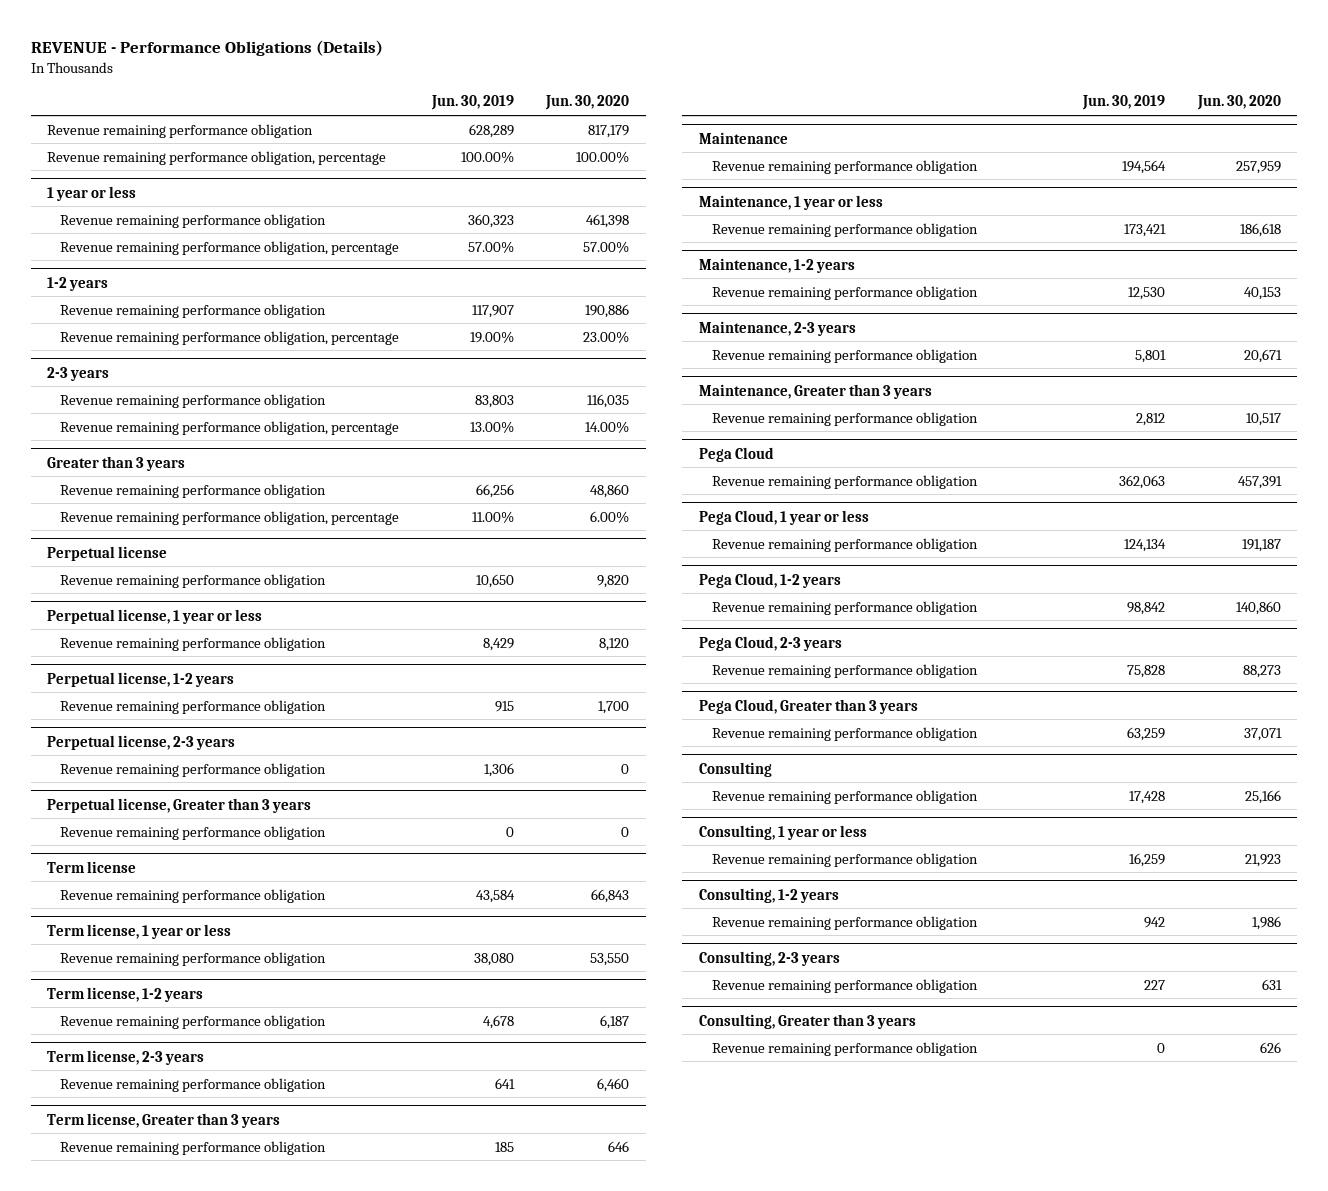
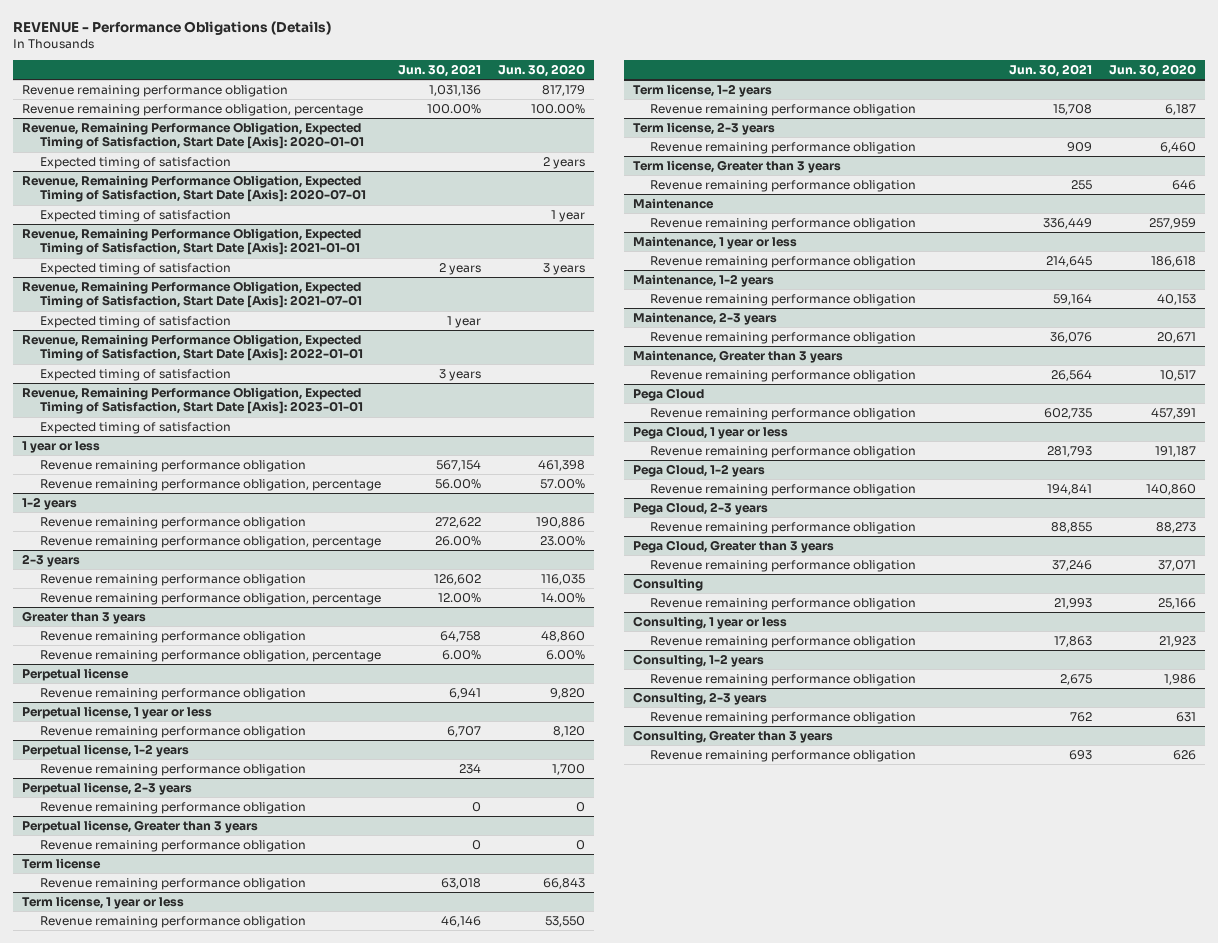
[430,95,514,111] Jun. 30, 2019 -> none
none -> [398,64,482,78] Jun. 30, 2021
none -> [22,122,364,150] Revenue, Remaining Performance Obligation, Expected Timing of Satisfaction, Start Date [Axis]: 2020-01-01
none -> [39,157,231,170] Expected timing of satisfaction
none -> [22,175,366,203] Revenue, Remaining Performance Obligation, Expected Timing of Satisfaction, Start Date [Axis]: 2020-07-01
none -> [39,210,231,223] Expected timing of satisfaction
none -> [22,228,362,256] Revenue, Remaining Performance Obligation, Expected Timing of Satisfaction, Start Date [Axis]: 2021-01-01
none -> [39,263,231,276] Expected timing of satisfaction
none -> [22,281,362,309] Revenue, Remaining Performance Obligation, Expected Timing of Satisfaction, Start Date [Axis]: 2021-07-01
none -> [39,316,231,329] Expected timing of satisfaction
none -> [22,334,363,362] Revenue, Remaining Performance Obligation, Expected Timing of Satisfaction, Start Date [Axis]: 2022-01-01
none -> [39,369,231,382] Expected timing of satisfaction
none -> [22,387,363,415] Revenue, Remaining Performance Obligation, Expected Timing of Satisfaction, Start Date [Axis]: 2023-01-01
none -> [39,422,231,435] Expected timing of satisfaction

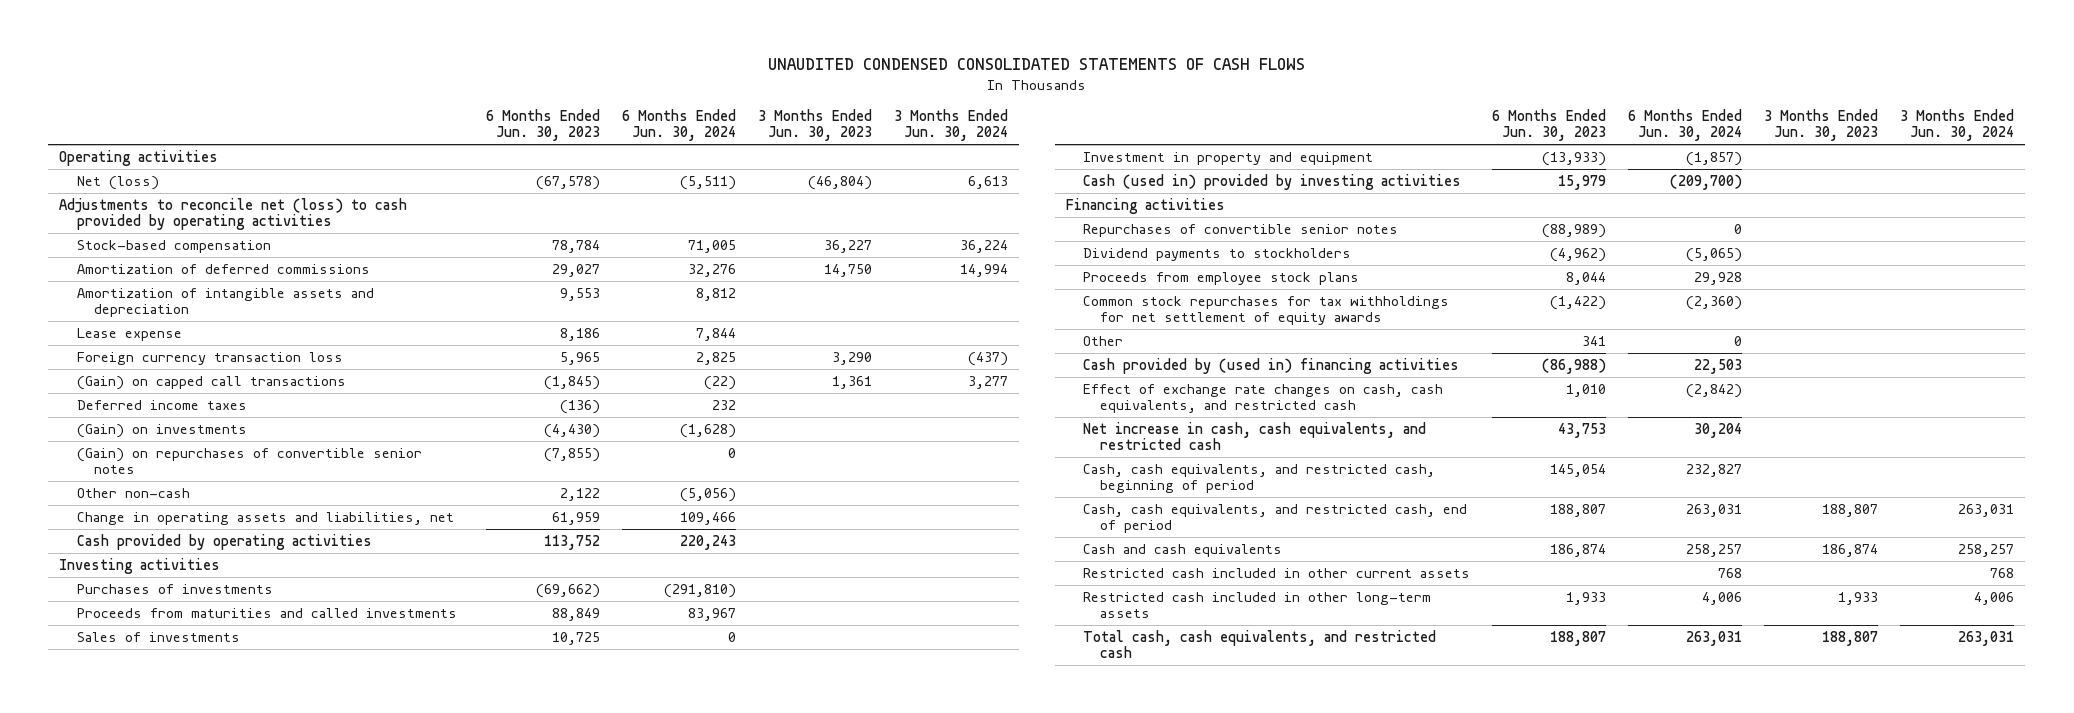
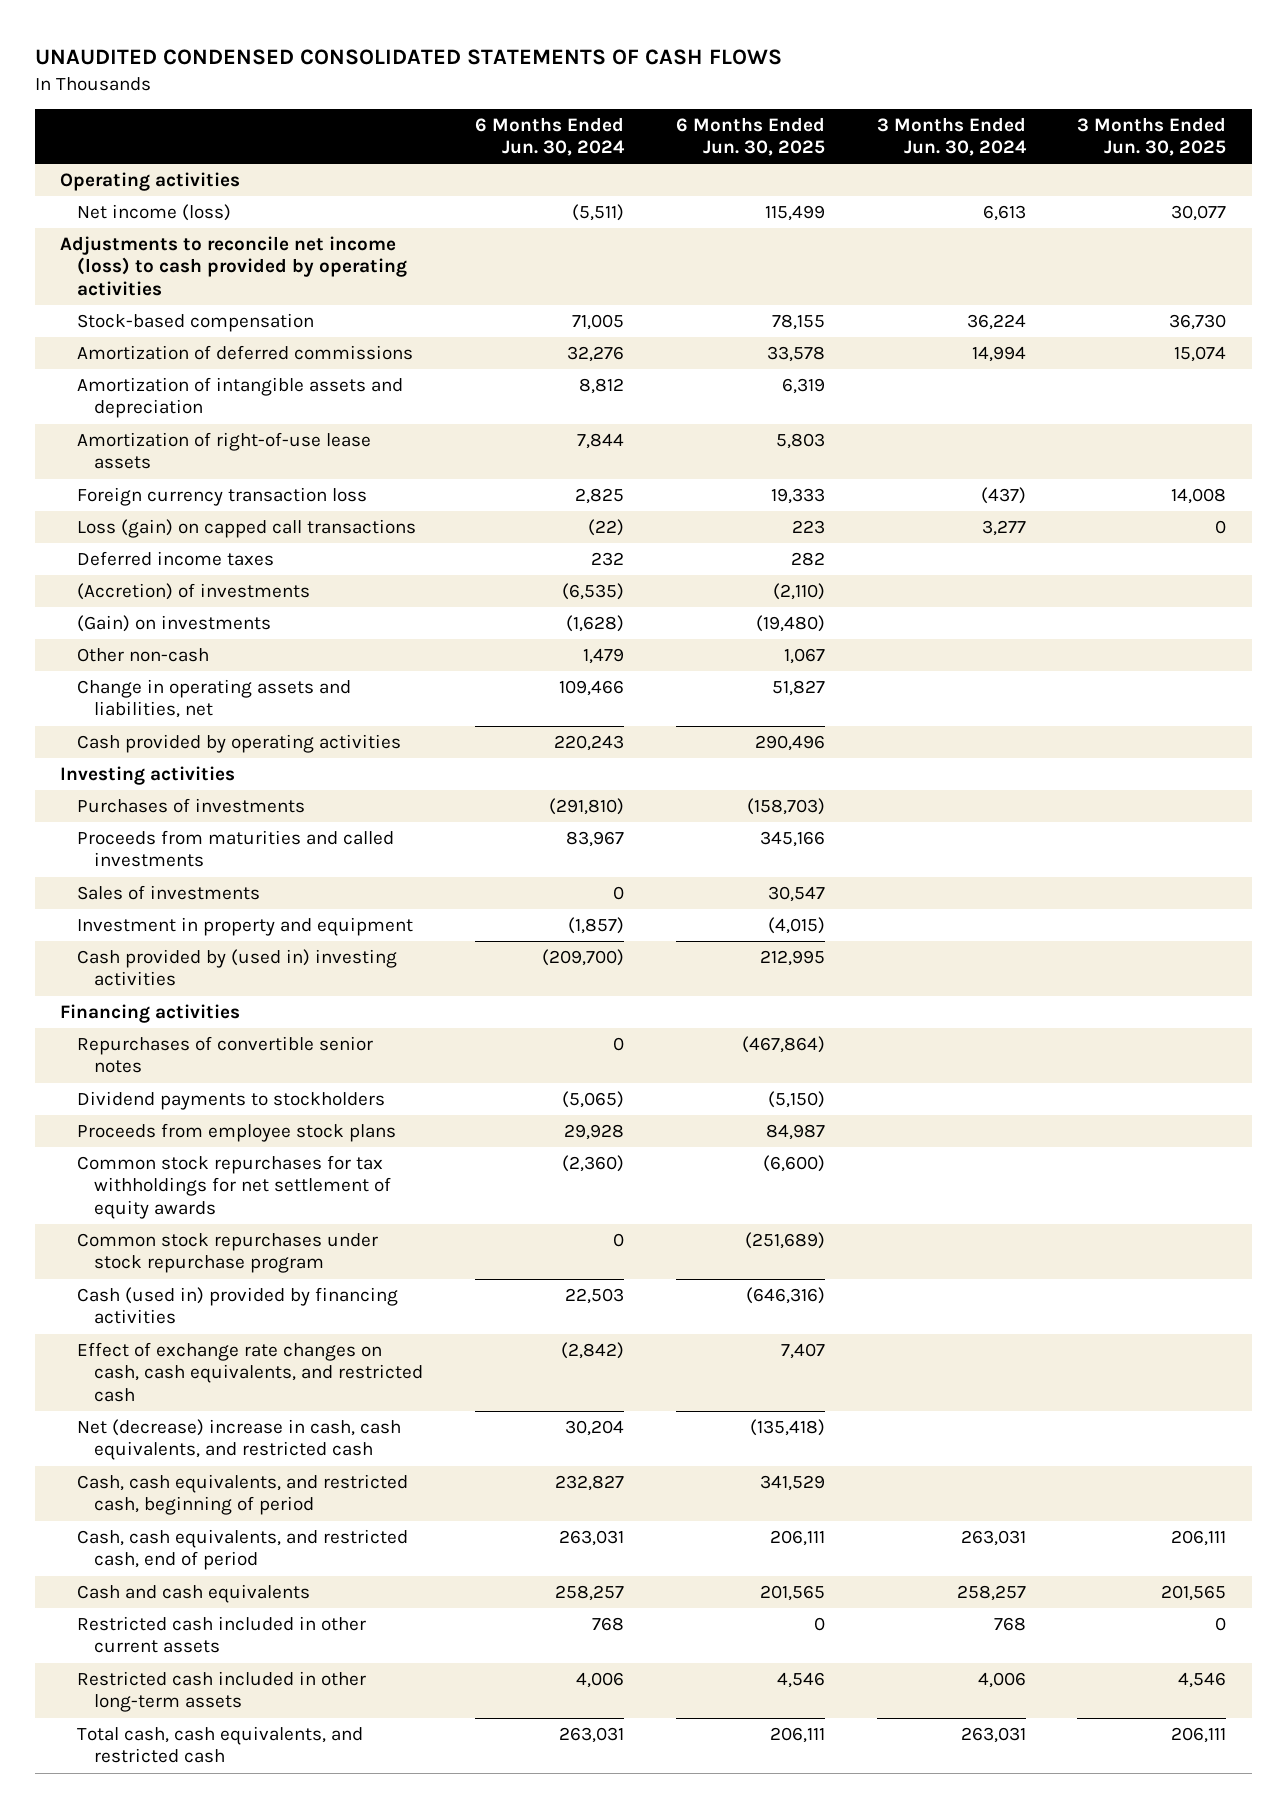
[485,108,600,142] 6 Months Ended Jun. 30, 2023 -> none
[757,108,872,142] 3 Months Ended Jun. 30, 2023 -> none
none -> [675,116,825,157] 6 Months Ended Jun. 30, 2025
none -> [1077,116,1227,157] 3 Months Ended Jun. 30, 2025
[76,175,159,190] Net (loss) -> [77,204,232,222] Net income (loss)
[59,197,408,231] Adjustments to reconcile net (loss) to cash provided by operating activities -> [60,236,408,296] Adjustments to reconcile net income (loss) to cash provided by operating activities
[76,327,182,341] Lease expense -> [77,432,372,470] Amortization of right-of-use lease assets
[76,375,346,390] (Gain) on capped call transactions -> [77,519,417,539] Loss (gain) on capped call transactions
none -> [77,583,311,601] (Accretion) of investments
[76,447,422,475] (Gain) on repurchases of convertible senior notes -> none
[679,487,736,502] (5,056) -> [583,648,625,665] 1,479
[1083,173,1462,190] Cash (used in) provided by investing activities -> [77,949,398,987] Cash provided by (used in) investing activities
[1083,335,1124,346] Other -> none
none -> [77,1233,379,1274] Common stock repurchases under stock repurchase program
[1083,357,1460,374] Cash provided by (used in) financing activities -> [77,1287,399,1325] Cash (used in) provided by financing activities
[1083,421,1427,451] Net increase in cash, cash equivalents, and restricted cash -> [77,1419,402,1461] Net (decrease) increase in cash, cash equivalents, and restricted cash

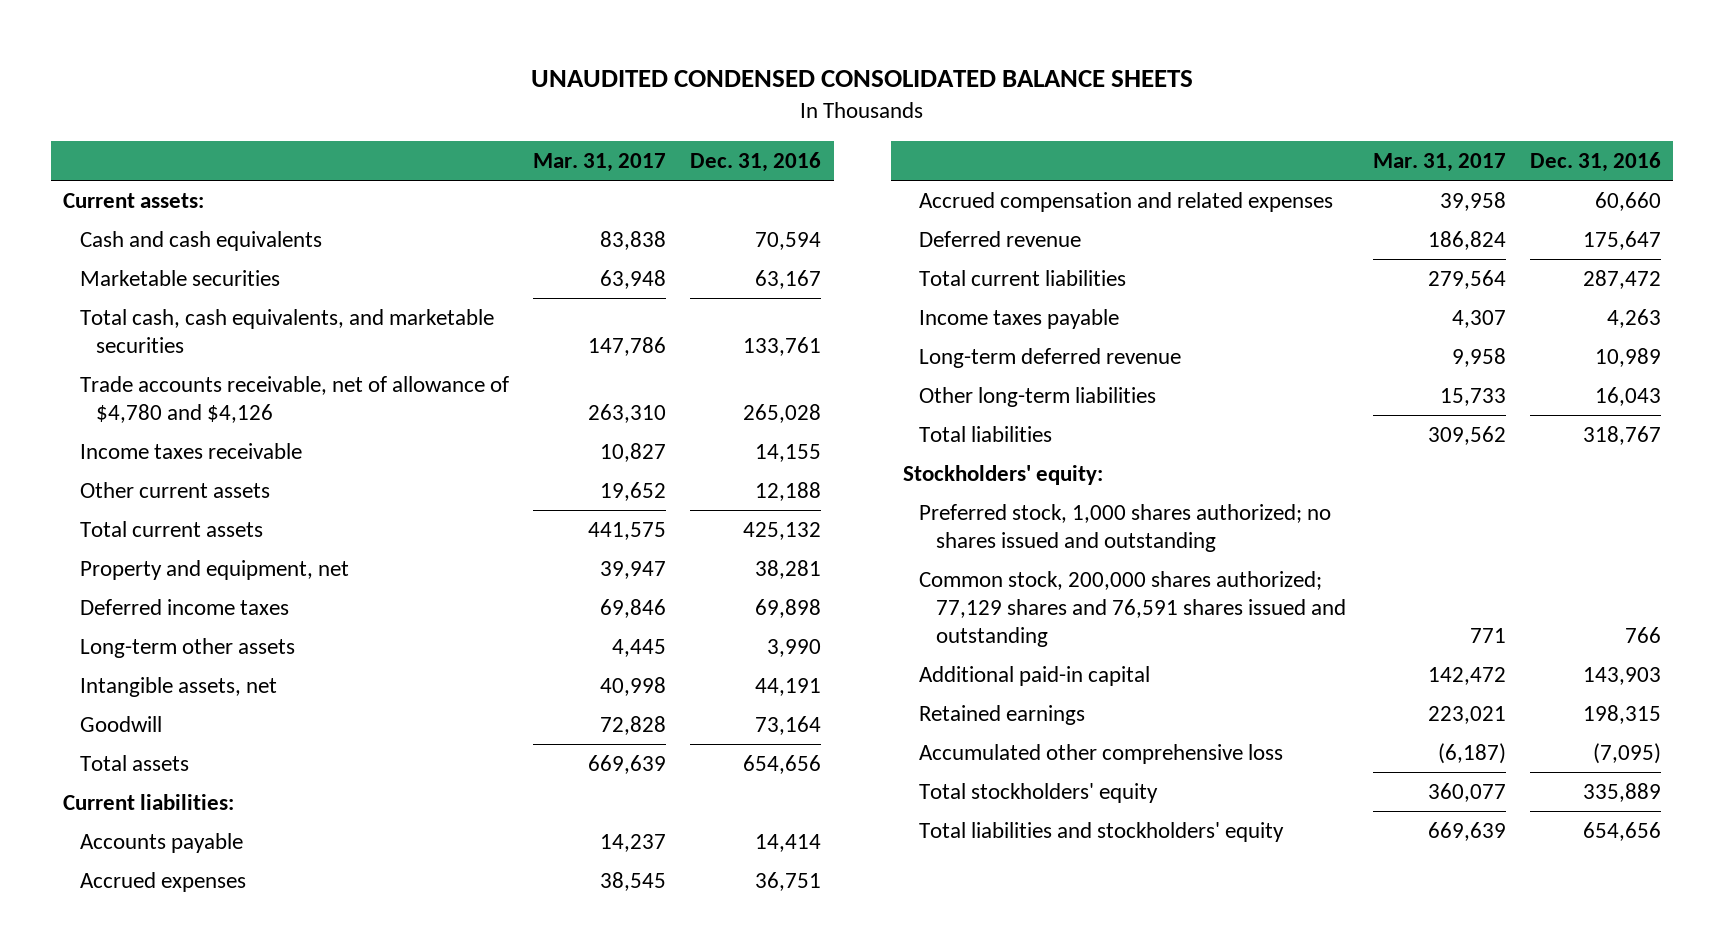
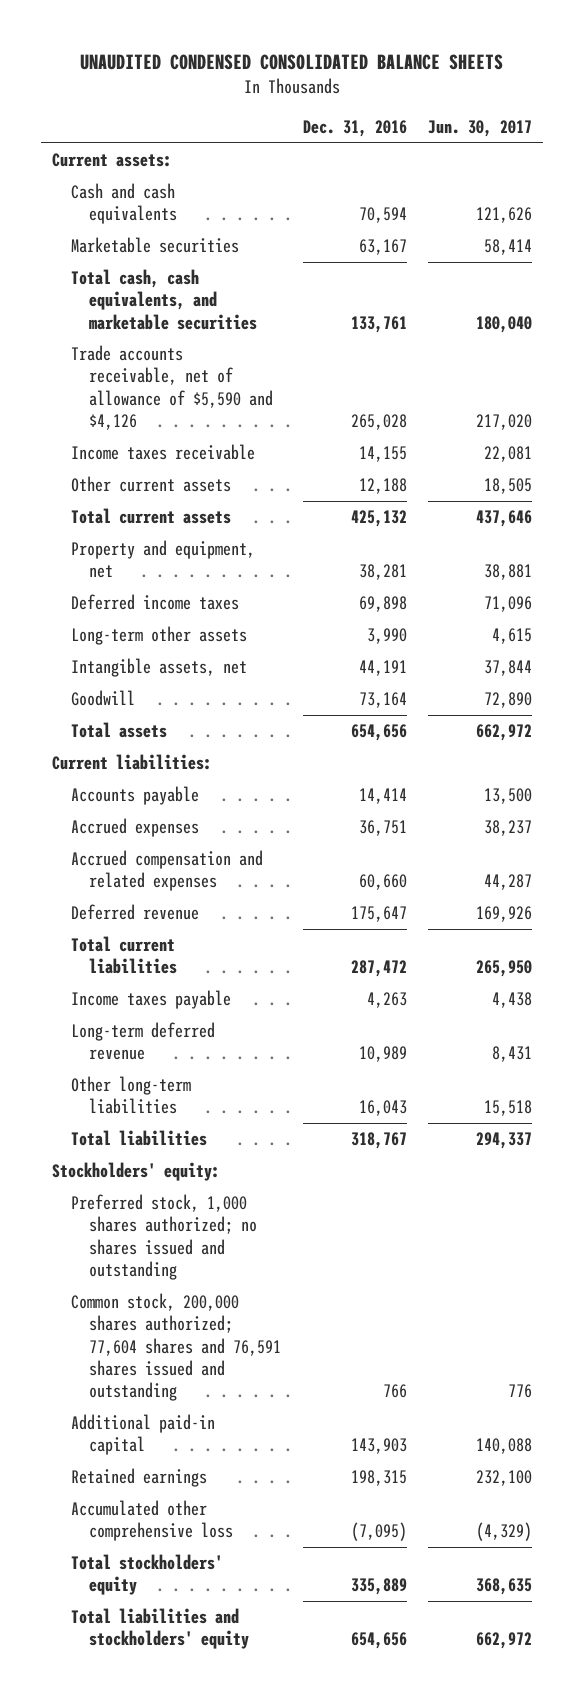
[533,152,667,172] Mar. 31, 2017 -> none
none -> [428,120,533,138] Jun. 30, 2017
[79,376,509,424] Trade accounts receivable, net of allowance of $4,780 and $4,126 -> [70,345,274,430] Trade accounts receivable, net of allowance of $5,590 and $4,126
[919,571,1346,648] Common stock, 200,000 shares authorized; 77,129 shares and 76,591 shares issued and outstanding -> [70,1293,282,1401] Common stock, 200,000 shares authorized; 77,604 shares and 76,591 shares issued and outstanding

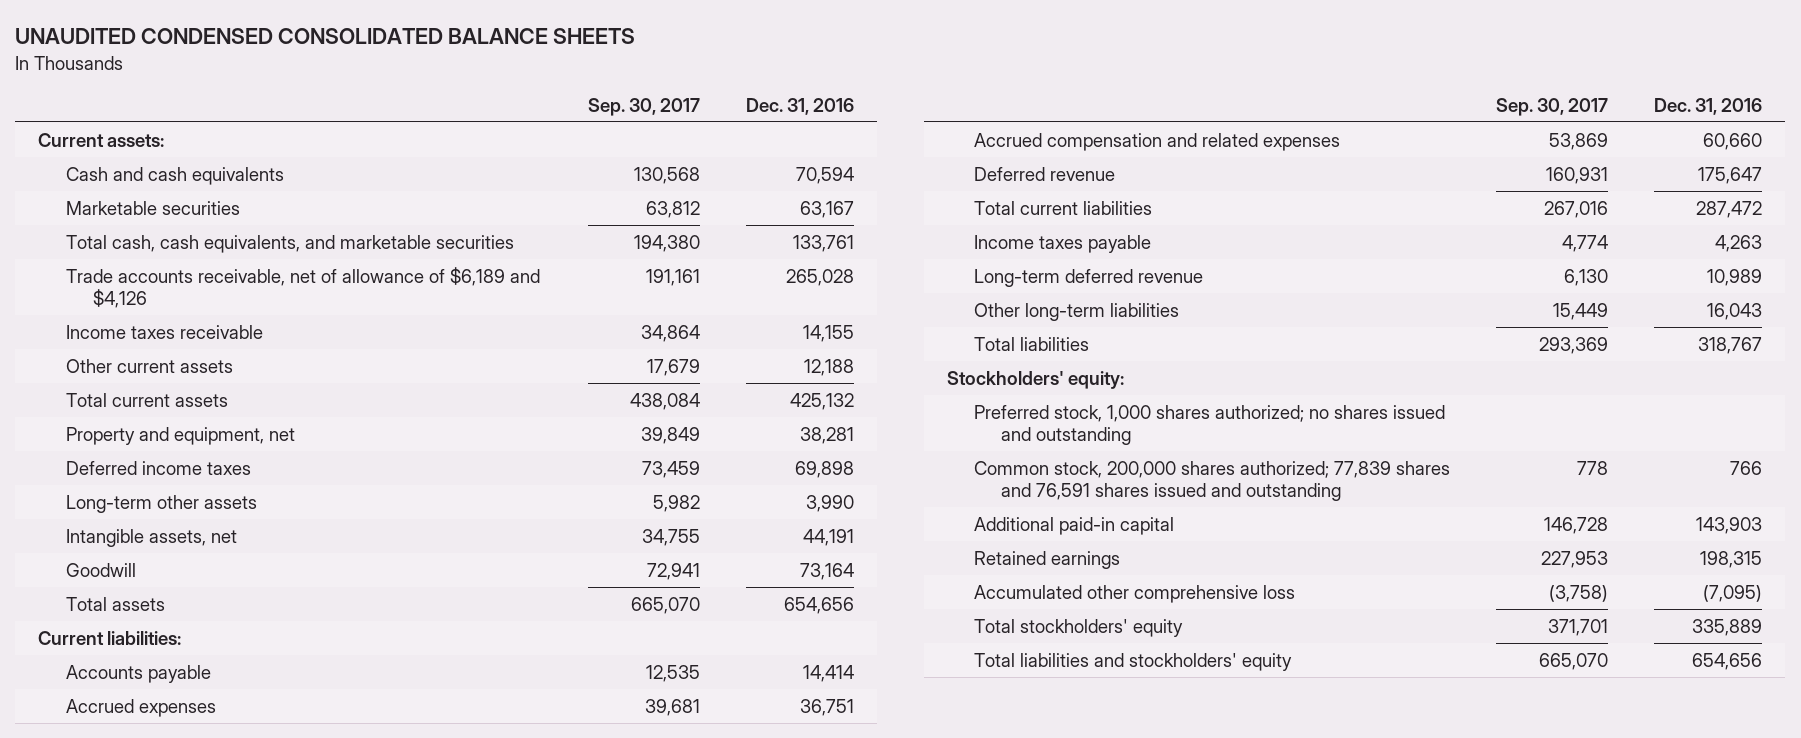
[428,120,533,138] Jun. 30, 2017 -> none
none -> [587,97,700,116] Sep. 30, 2017
[70,345,274,430] Trade accounts receivable, net of allowance of $5,590 and $4,126 -> [65,266,540,309] Trade accounts receivable, net of allowance of $6,189 and $4,126
[70,1293,282,1401] Common stock, 200,000 shares authorized; 77,604 shares and 76,591 shares issued and outstanding -> [973,460,1450,502] Common stock, 200,000 shares authorized; 77,839 shares and 76,591 shares issued and outstanding

